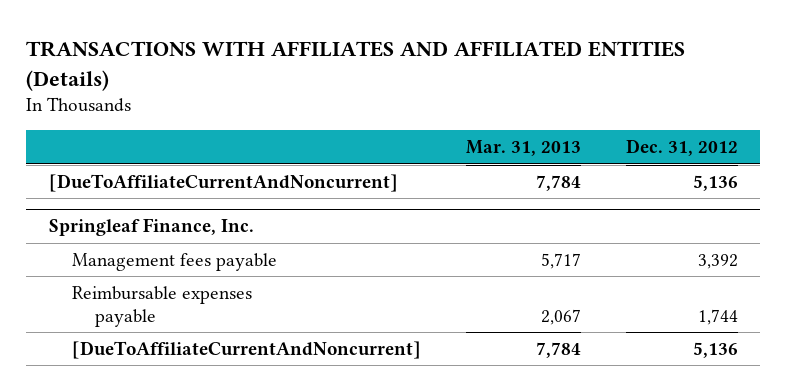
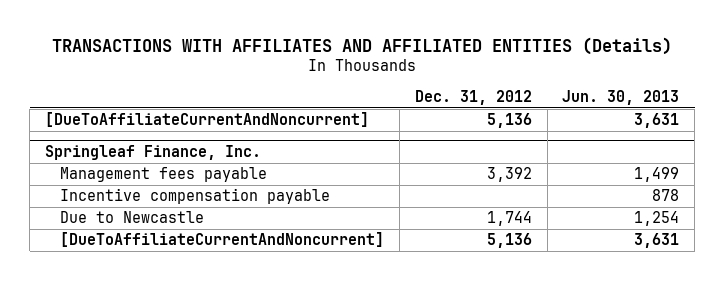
[465,140,581,157] Mar. 31, 2013 -> none
none -> [562,89,680,105] Jun. 30, 2013
none -> [60,188,331,205] Incentive compensation payable
[71,285,252,327] Reimbursable expenses payable -> [60,211,205,224] Due to Newcastle

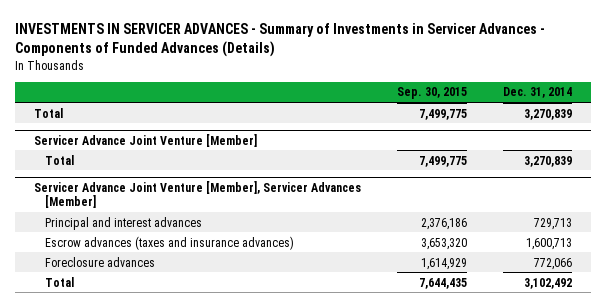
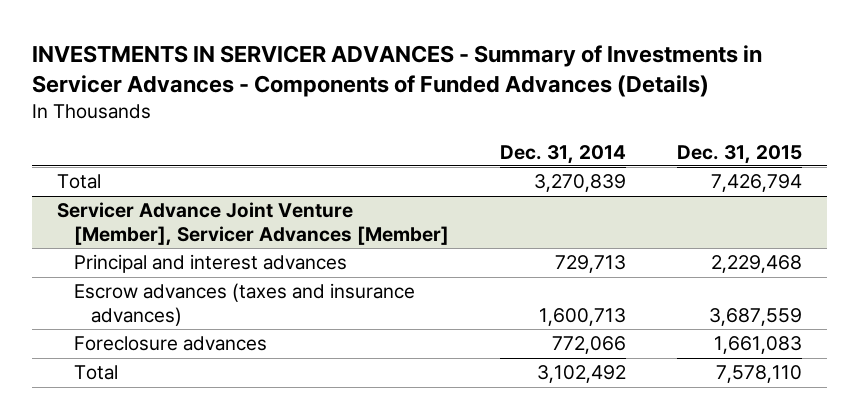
[396,87,467,100] Sep. 30, 2015 -> none
none -> [676,144,802,164] Dec. 31, 2015
[33,133,257,147] Servicer Advance Joint Venture [Member] -> none
[45,154,75,165] Total -> none

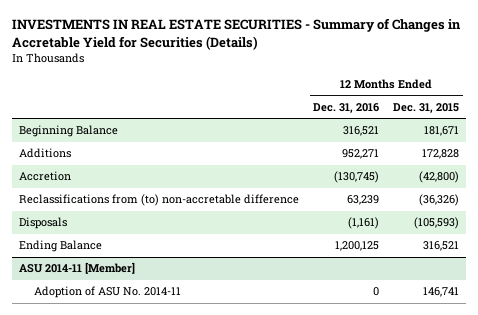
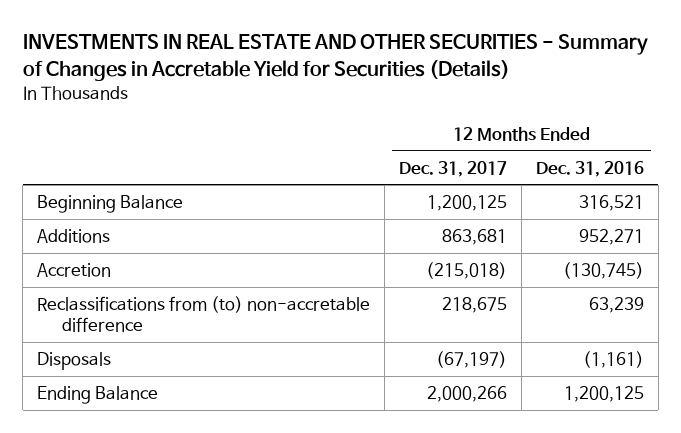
[12,18,462,50] INVESTMENTS IN REAL ESTATE SECURITIES - Summary of Changes in Accretable Yield for Securities (Details) -> [22,34,648,82] INVESTMENTS IN REAL ESTATE AND OTHER SECURITIES - Summary of Changes in Accretable Yield for Securities (Details)
[393,102,460,113] Dec. 31, 2015 -> none
none -> [399,160,508,177] Dec. 31, 2017
[19,262,136,275] ASU 2014-11 [Member] -> none
[33,286,181,299] Adoption of ASU No. 2014-11 -> none

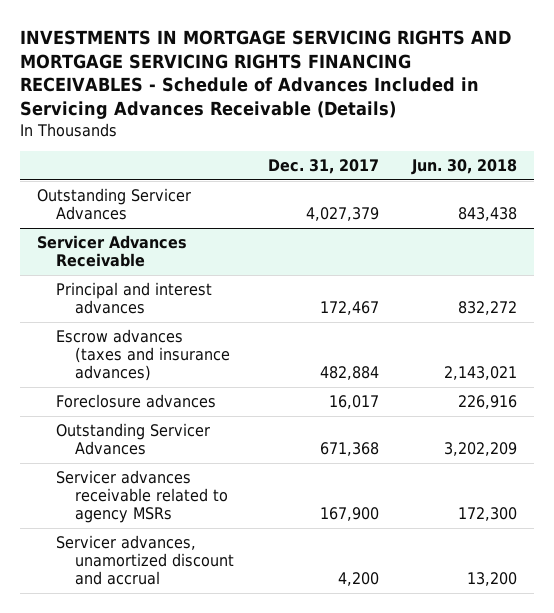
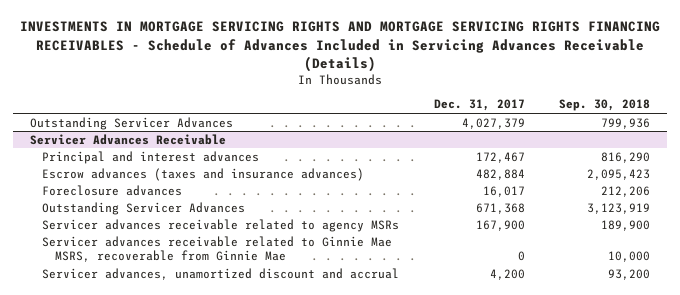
[411,159,518,176] Jun. 30, 2018 -> none
none -> [558,99,650,112] Sep. 30, 2018
none -> [42,235,393,263] Servicer advances receivable related to Ginnie Mae MSRS, recoverable from Ginnie Mae

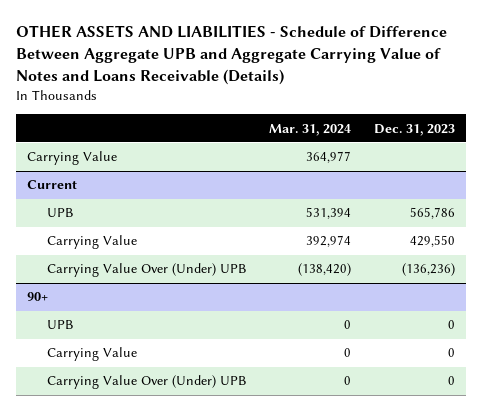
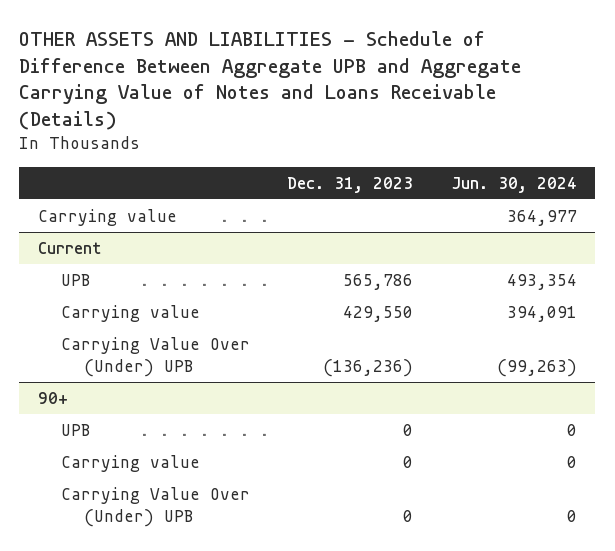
[269,123,352,136] Mar. 31, 2024 -> none
none -> [450,176,577,193] Jun. 30, 2024
[26,151,117,166] Carrying Value -> [37,208,177,226] Carrying value
[46,235,137,250] Carrying Value -> [60,304,200,322] Carrying value
[46,347,137,362] Carrying Value -> [60,454,200,472] Carrying value

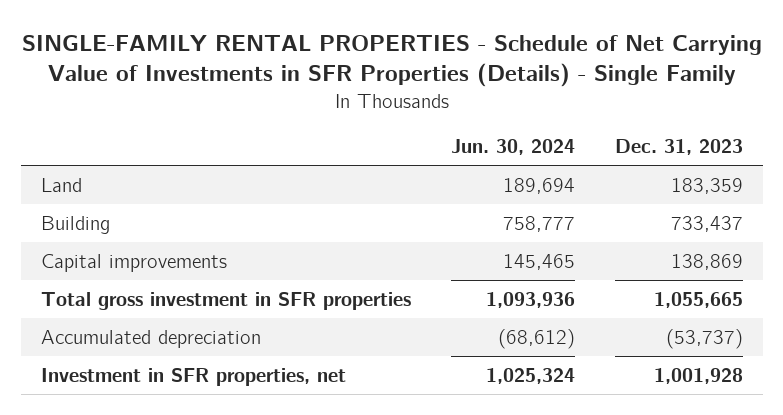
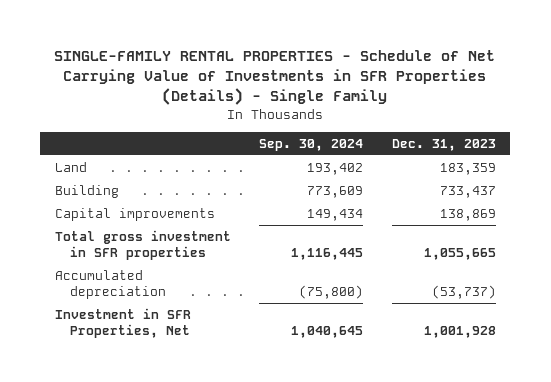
[450,139,575,156] Jun. 30, 2024 -> none
none -> [259,138,364,151] Sep. 30, 2024
[40,367,346,386] Investment in SFR properties, net -> [54,307,191,339] Investment in SFR Properties, Net

